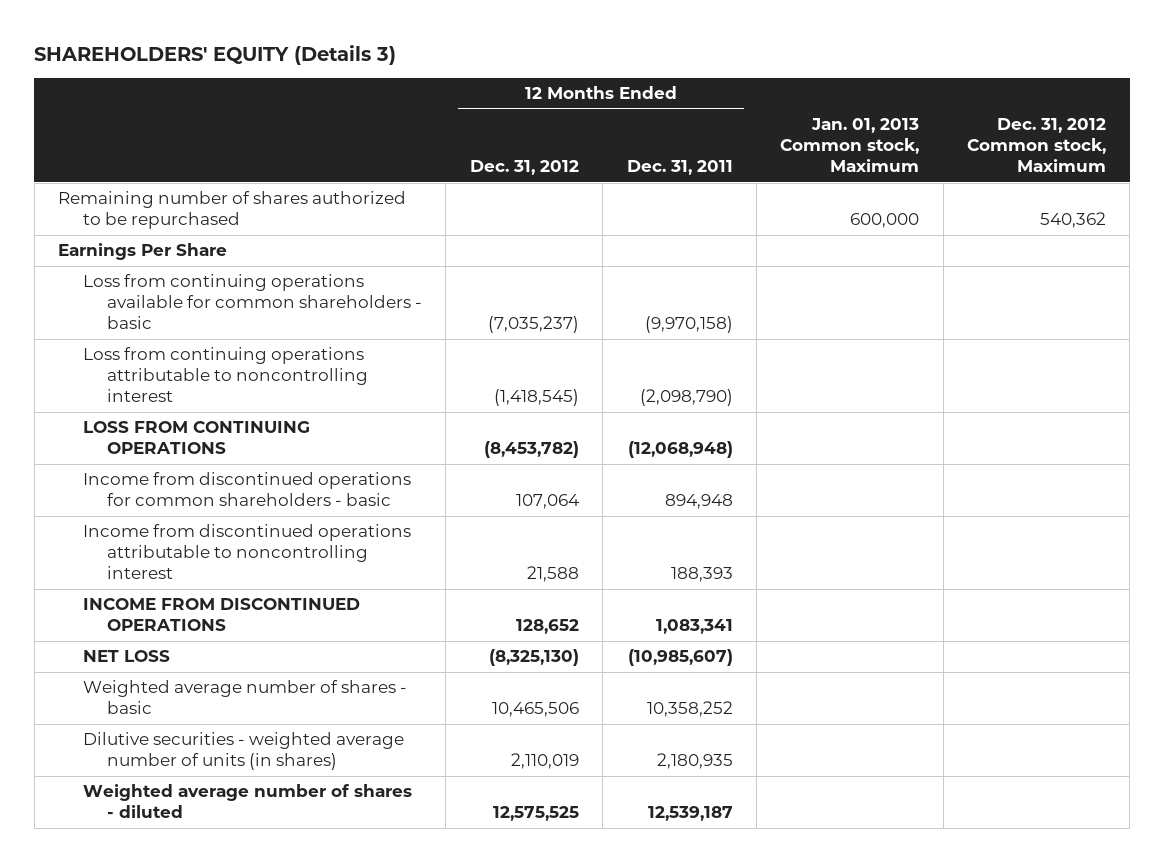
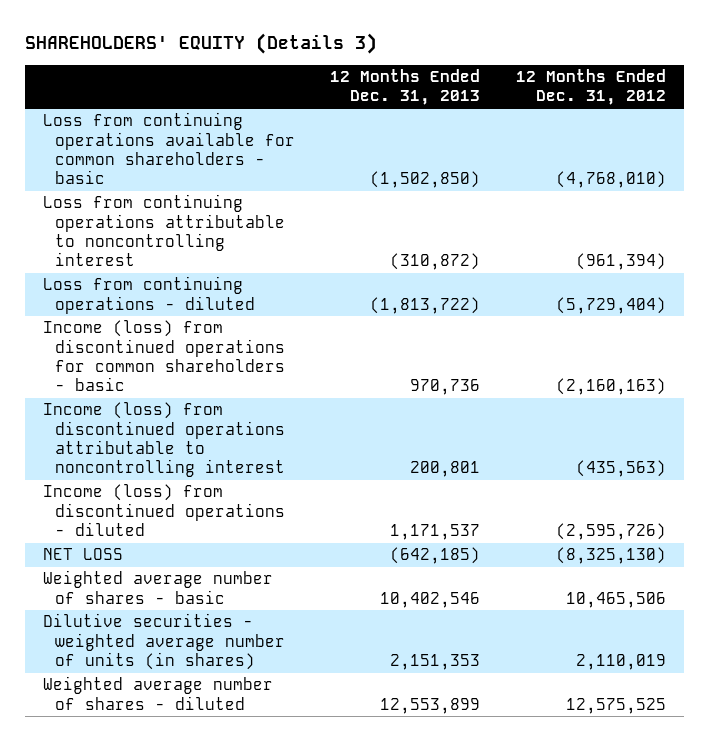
[626,160,733,176] Dec. 31, 2011 -> none
[780,118,920,173] Jan. 01, 2013 Common stock, Maximum -> none
[966,118,1106,173] Dec. 31, 2012 Common stock, Maximum -> none
none -> [330,69,481,106] 12 Months Ended Dec. 31, 2013
[58,191,407,230] Remaining number of shares authorized to be repurchased -> none
[58,243,228,261] Earnings Per Share -> none
[487,316,579,334] (7,035,237) -> [555,170,666,188] (4,768,010)
[493,389,579,407] (1,418,545) -> [575,252,666,270] (961,394)
[82,421,310,455] LOSS FROM CONTINUING OPERATIONS -> [43,276,255,314] Loss from continuing operations - diluted
[483,441,579,459] (8,453,782) -> [555,296,666,314] (5,729,404)
[82,472,411,507] Income from discontinued operations for common shareholders - basic -> [43,320,285,391] Income (loss) from discontinued operations for common shareholders - basic
[515,494,579,510] 107,064 -> [555,377,666,395] (2,160,163)
[82,524,411,580] Income from discontinued operations attributable to noncontrolling interest -> [43,402,285,477] Income (loss) from discontinued operations attributable to noncontrolling interest
[526,566,579,583] 21,588 -> [575,459,666,477] (435,563)
[82,598,360,632] INCOME FROM DISCONTINUED OPERATIONS -> [43,484,285,536] Income (loss) from discontinued operations - diluted
[515,619,579,635] 128,652 -> [555,522,666,540] (2,595,726)

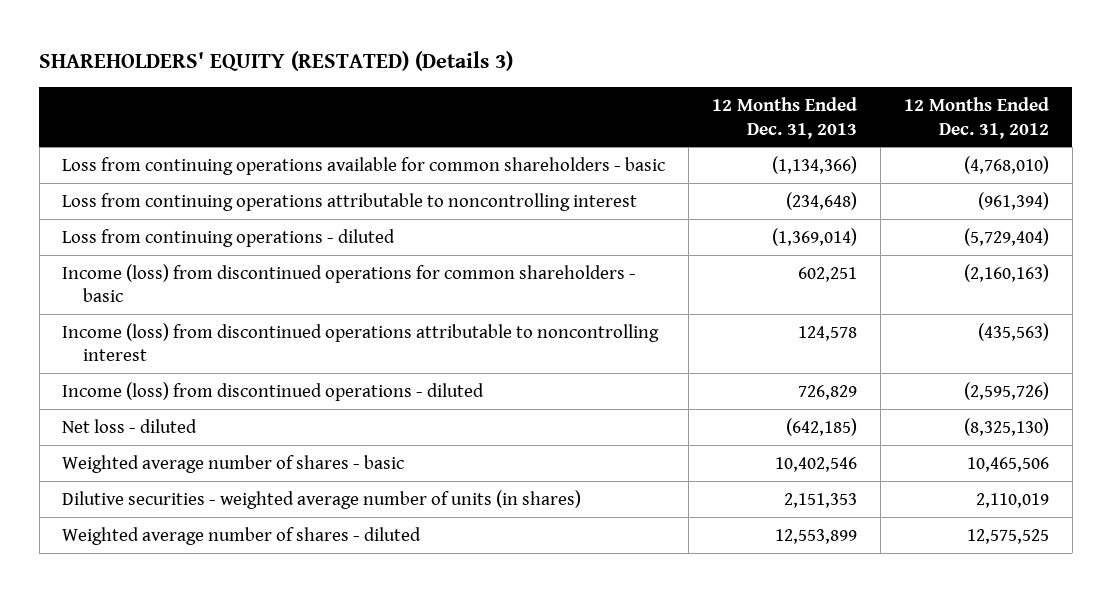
[25,33,378,55] SHAREHOLDERS' EQUITY (Details 3) -> [39,51,514,72] SHAREHOLDERS' EQUITY (RESTATED) (Details 3)
[370,170,481,188] (1,502,850) -> [772,155,858,174] (1,134,366)
[390,252,481,270] (310,872) -> [786,191,858,210] (234,648)
[370,296,481,314] (1,813,722) -> [772,227,858,246] (1,369,014)
[410,378,481,395] 970,736 -> [798,266,858,282] 602,251
[410,460,481,477] 200,801 -> [798,325,858,341] 124,578
[390,523,481,540] 1,171,537 -> [798,384,858,400] 726,829
[43,548,124,561] NET LOSS -> [62,418,198,433] Net loss - diluted

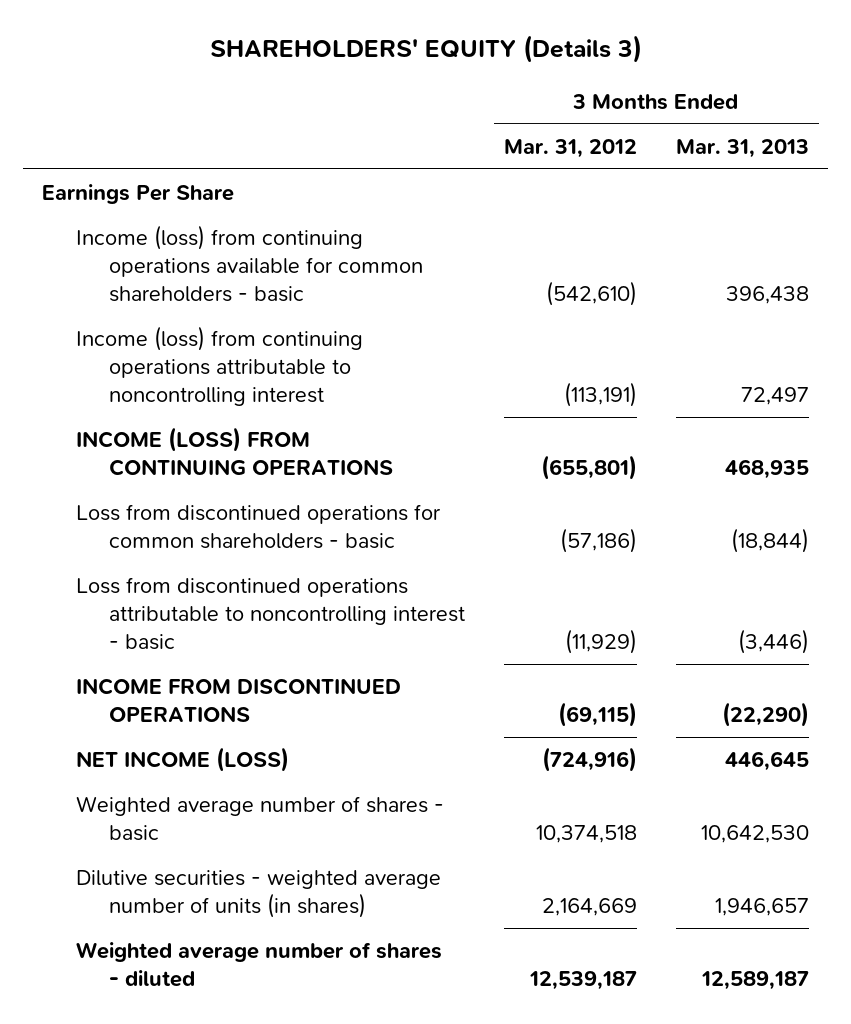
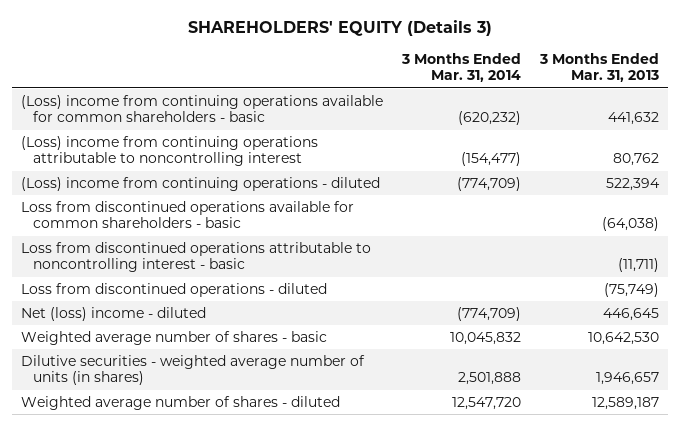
[503,138,637,158] Mar. 31, 2012 -> none
none -> [400,52,521,83] 3 Months Ended Mar. 31, 2014
[42,183,235,204] Earnings Per Share -> none
[75,224,423,302] Income (loss) from continuing operations available for common shareholders - basic -> [21,94,384,123] (Loss) income from continuing operations available for common shareholders - basic
[725,285,809,304] 396,438 -> [607,112,659,126] 441,632
[75,325,363,406] Income (loss) from continuing operations attributable to noncontrolling interest -> [21,135,319,167] (Loss) income from continuing operations attributable to noncontrolling interest
[740,386,809,405] 72,497 -> [612,153,659,167] 80,762
[75,426,393,476] INCOME (LOSS) FROM CONTINUING OPERATIONS -> [21,176,381,191] (Loss) income from continuing operations - diluted
[724,458,809,479] 468,935 -> [605,177,660,191] 522,394
[75,503,441,549] Loss from discontinued operations for common shareholders - basic -> [21,200,355,229] Loss from discontinued operations available for common shareholders - basic
[730,527,809,553] (18,844) -> [601,217,659,232] (64,038)
[737,628,809,654] (3,446) -> [617,258,659,273] (11,711)
[75,677,401,722] INCOME FROM DISCONTINUED OPERATIONS -> [21,282,328,297] Loss from discontinued operations - diluted
[721,701,809,727] (22,290) -> [603,282,659,297] (75,749)
[75,746,289,772] NET INCOME (LOSS) -> [21,306,207,321] Net (loss) income - diluted

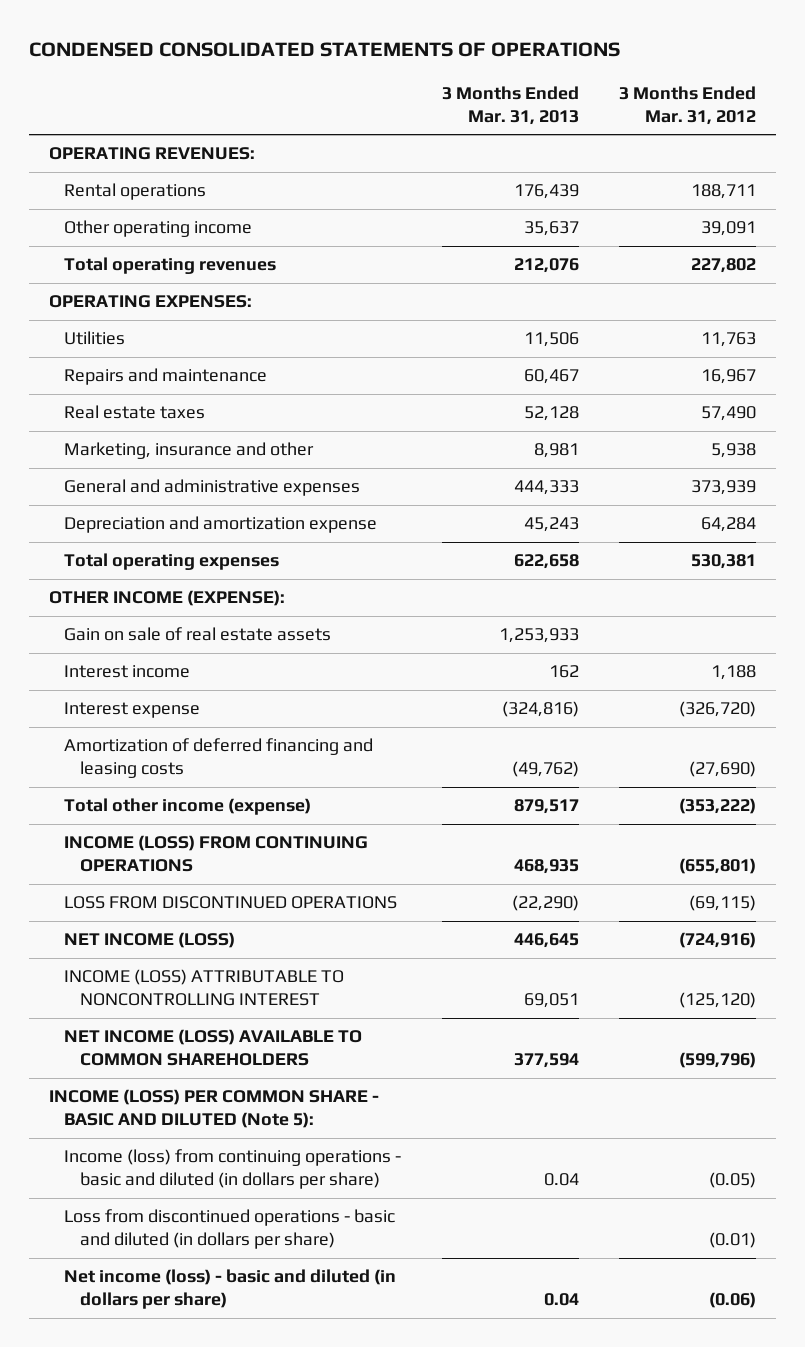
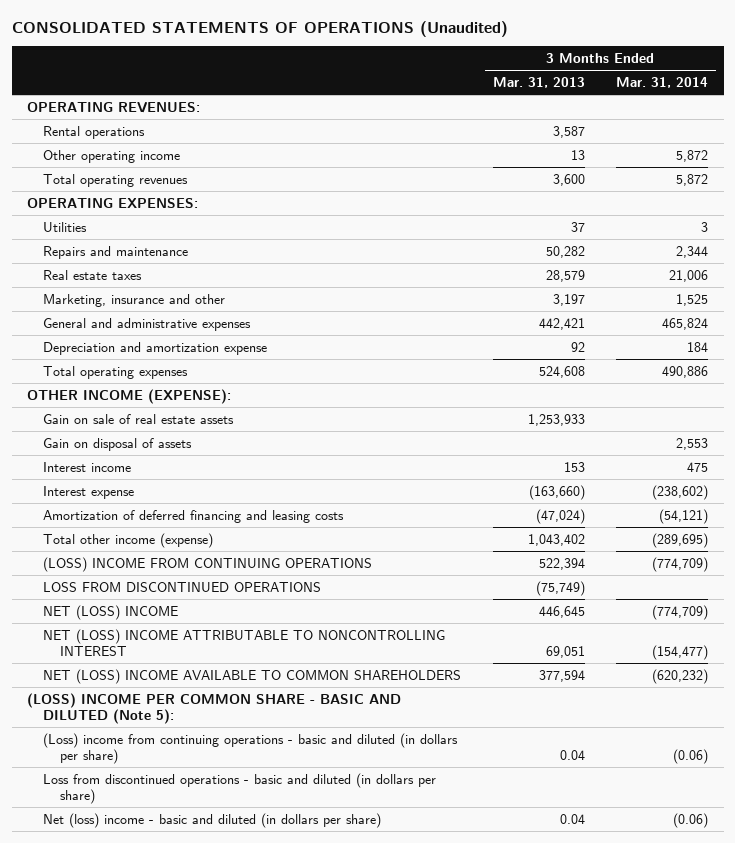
[28,42,620,58] CONDENSED CONSOLIDATED STATEMENTS OF OPERATIONS -> [11,20,508,37] CONSOLIDATED STATEMENTS OF OPERATIONS (Unaudited)
[619,85,757,125] 3 Months Ended Mar. 31, 2012 -> none
none -> [616,77,709,89] Mar. 31, 2014
[513,184,579,200] 176,439 -> [552,125,585,138] 3,587
[523,221,579,237] 35,637 -> [570,149,585,160] 13
[513,258,579,274] 212,076 -> [552,173,585,186] 3,600
[523,332,579,348] 11,506 -> [570,221,585,232] 37
[523,369,579,385] 60,467 -> [545,245,585,258] 50,282
[523,406,579,422] 52,128 -> [545,269,585,282] 28,579
[533,443,579,459] 8,981 -> [552,293,585,306] 3,197
[513,480,579,496] 444,333 -> [538,317,585,330] 442,421
[523,517,579,533] 45,243 -> [570,341,585,352] 92
[513,554,579,570] 622,658 -> [538,365,585,378] 524,608
none -> [43,437,193,451] Gain on disposal of assets
[548,665,579,679] 162 -> [563,461,585,472] 153
[501,701,579,718] (324,816) -> [528,484,585,500] (163,660)
[511,761,579,778] (49,762) -> [535,508,585,524] (47,024)
[513,799,579,815] 879,517 -> [527,533,585,546] 1,043,402
[64,835,369,873] INCOME (LOSS) FROM CONTINUING OPERATIONS -> [43,556,373,572] (LOSS) INCOME FROM CONTINUING OPERATIONS
[513,859,579,875] 468,935 -> [538,557,585,570] 522,394
[511,895,579,912] (22,290) -> [535,580,585,596] (75,749)
[64,932,236,949] NET INCOME (LOSS) -> [43,604,179,620] NET (LOSS) INCOME
[64,969,345,1007] INCOME (LOSS) ATTRIBUTABLE TO NONCONTROLLING INTEREST -> [43,628,446,656] NET (LOSS) INCOME ATTRIBUTABLE TO NONCONTROLLING INTEREST
[64,1029,363,1067] NET INCOME (LOSS) AVAILABLE TO COMMON SHAREHOLDERS -> [43,668,462,684] NET (LOSS) INCOME AVAILABLE TO COMMON SHAREHOLDERS
[48,1089,379,1129] INCOME (LOSS) PER COMMON SHARE - BASIC AND DILUTED (Note 5): -> [27,692,402,724] (LOSS) INCOME PER COMMON SHARE - BASIC AND DILUTED (Note 5):
[64,1149,402,1190] Income (loss) from continuing operations - basic and diluted (in dollars per share) -> [43,732,459,764] (Loss) income from continuing operations - basic and diluted (in dollars per share)
[64,1269,397,1310] Net income (loss) - basic and diluted (in dollars per share) -> [43,812,382,828] Net (loss) income - basic and diluted (in dollars per share)

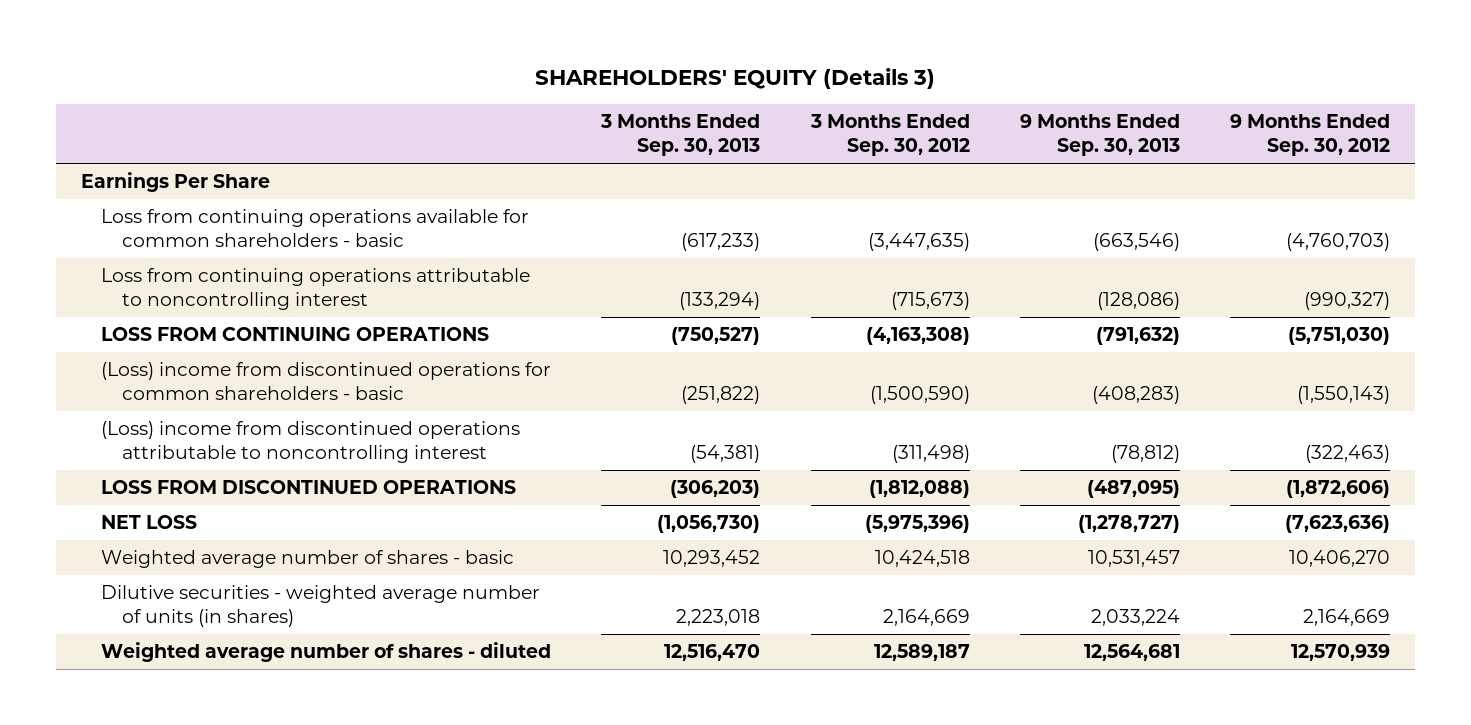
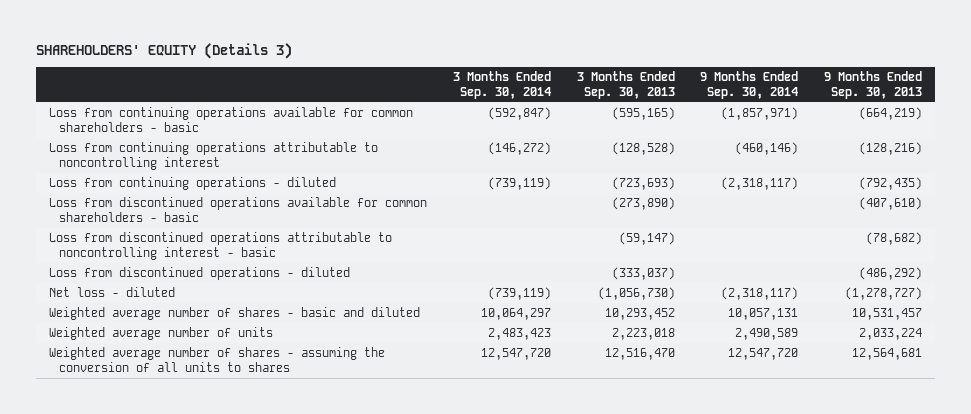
[809,113,970,157] 3 Months Ended Sep. 30, 2012 -> none
[1229,113,1390,157] 9 Months Ended Sep. 30, 2012 -> none
none -> [452,70,551,99] 3 Months Ended Sep. 30, 2014
none -> [700,70,799,99] 9 Months Ended Sep. 30, 2014
[81,171,271,192] Earnings Per Share -> none
[681,233,761,252] (617,233) -> [611,107,675,121] (595,165)
[1092,233,1180,252] (663,546) -> [859,107,923,121] (664,219)
[679,292,761,311] (133,294) -> [611,142,675,156] (128,528)
[1096,292,1180,311] (128,086) -> [859,142,923,156] (128,216)
[101,326,490,341] LOSS FROM CONTINUING OPERATIONS -> [49,177,337,191] Loss from continuing operations - diluted
[671,326,761,345] (750,527) -> [611,177,675,191] (723,693)
[1095,326,1180,345] (791,632) -> [859,177,923,191] (792,435)
[101,361,552,401] (Loss) income from discontinued operations for common shareholders - basic -> [49,197,428,223] Loss from discontinued operations available for common shareholders - basic
[681,386,761,405] (251,822) -> [611,197,675,211] (273,890)
[1091,386,1180,405] (408,283) -> [859,197,923,211] (407,610)
[101,420,521,464] (Loss) income from discontinued operations attributable to noncontrolling interest -> [49,232,393,261] Loss from discontinued operations attributable to noncontrolling interest - basic
[690,445,761,464] (54,381) -> [618,232,675,246] (59,147)
[1110,445,1180,464] (78,812) -> [866,232,923,246] (78,682)
[101,479,517,494] LOSS FROM DISCONTINUED OPERATIONS -> [49,267,351,281] Loss from discontinued operations - diluted
[670,479,761,498] (306,203) -> [611,267,675,281] (333,037)
[1086,479,1180,498] (487,095) -> [859,267,923,281] (486,292)
[101,514,198,529] NET LOSS -> [49,287,176,298] Net loss - diluted
[101,549,515,568] Weighted average number of shares - basic -> [49,307,421,321] Weighted average number of shares - basic and diluted
[101,584,541,628] Dilutive securities - weighted average number of units (in shares) -> [49,327,274,341] Weighted average number of units
[101,641,552,662] Weighted average number of shares - diluted -> [49,347,386,373] Weighted average number of shares - assuming the conversion of all units to shares

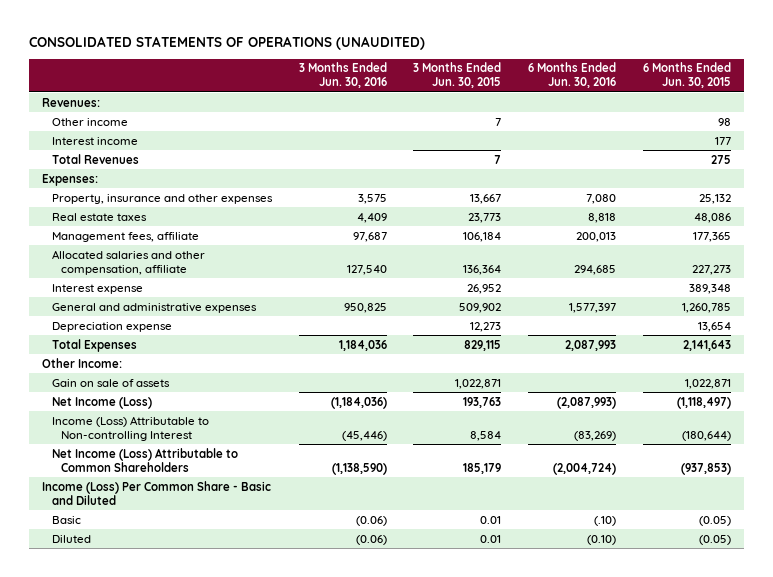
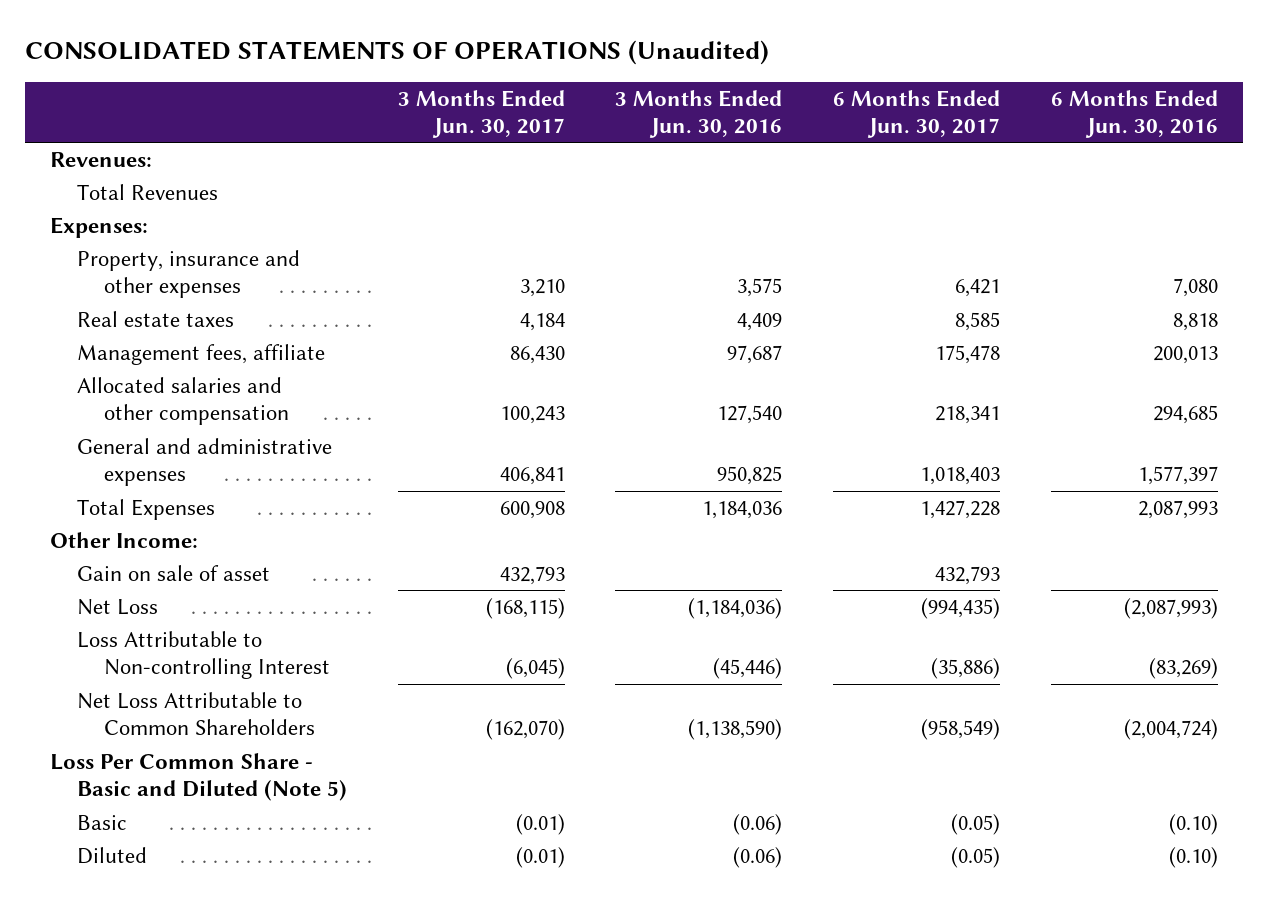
[28,35,425,50] CONSOLIDATED STATEMENTS OF OPERATIONS (UNAUDITED) -> [24,40,769,66] CONSOLIDATED STATEMENTS OF OPERATIONS (Unaudited)
[413,62,502,89] 3 Months Ended Jun. 30, 2015 -> none
[642,62,731,89] 6 Months Ended Jun. 30, 2015 -> none
none -> [397,89,565,139] 3 Months Ended Jun. 30, 2017
none -> [833,89,1001,139] 6 Months Ended Jun. 30, 2017
[51,117,128,126] Other income -> none
[51,136,138,145] Interest income -> none
[51,283,143,294] Interest expense -> none
[51,249,205,275] Allocated salaries and other compensation, affiliate -> [76,376,289,426] Allocated salaries and other compensation
[51,321,172,332] Depreciation expense -> none
[51,378,170,387] Gain on sale of assets -> [76,564,270,581] Gain on sale of asset
[51,396,152,409] Net Income (Loss) -> [76,598,158,615] Net Loss
[51,415,209,441] Income (Loss) Attributable to Non-controlling Interest -> [76,630,330,680] Loss Attributable to Non-controlling Interest
[51,447,238,472] Net Income (Loss) Attributable to Common Shareholders -> [76,691,315,736] Net Loss Attributable to Common Shareholders
[42,480,272,505] Income (Loss) Per Common Share - Basic and Diluted -> [49,752,347,802] Loss Per Common Share - Basic and Diluted (Note 5)
[593,515,616,526] (.10) -> [1168,813,1218,835] (0.10)

